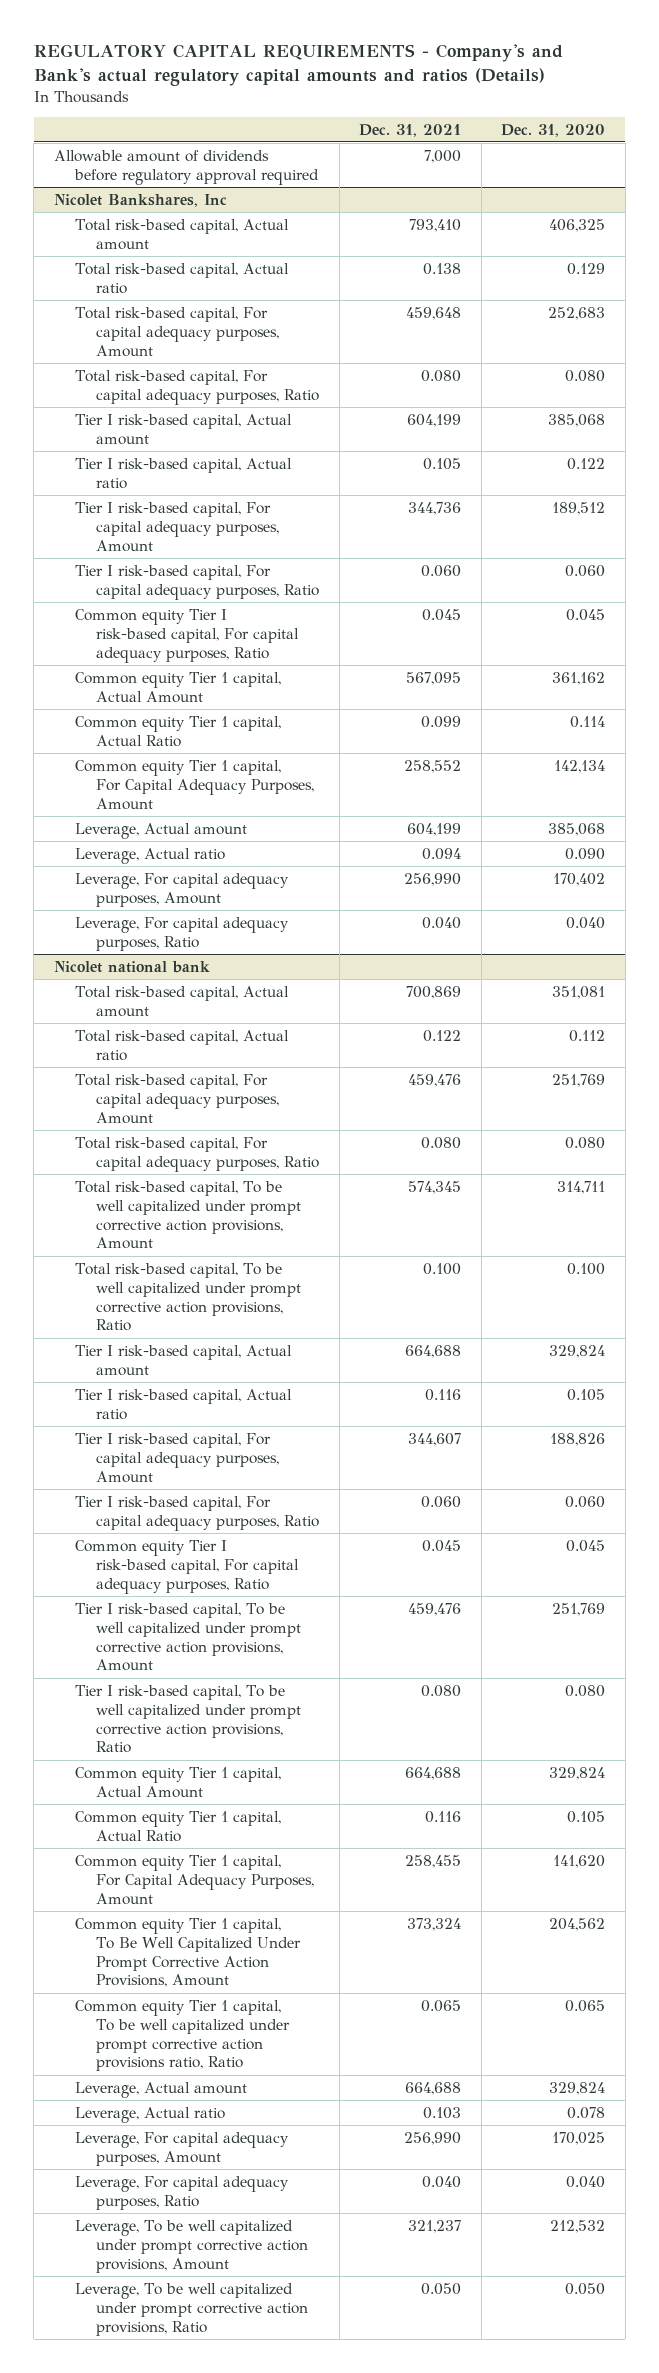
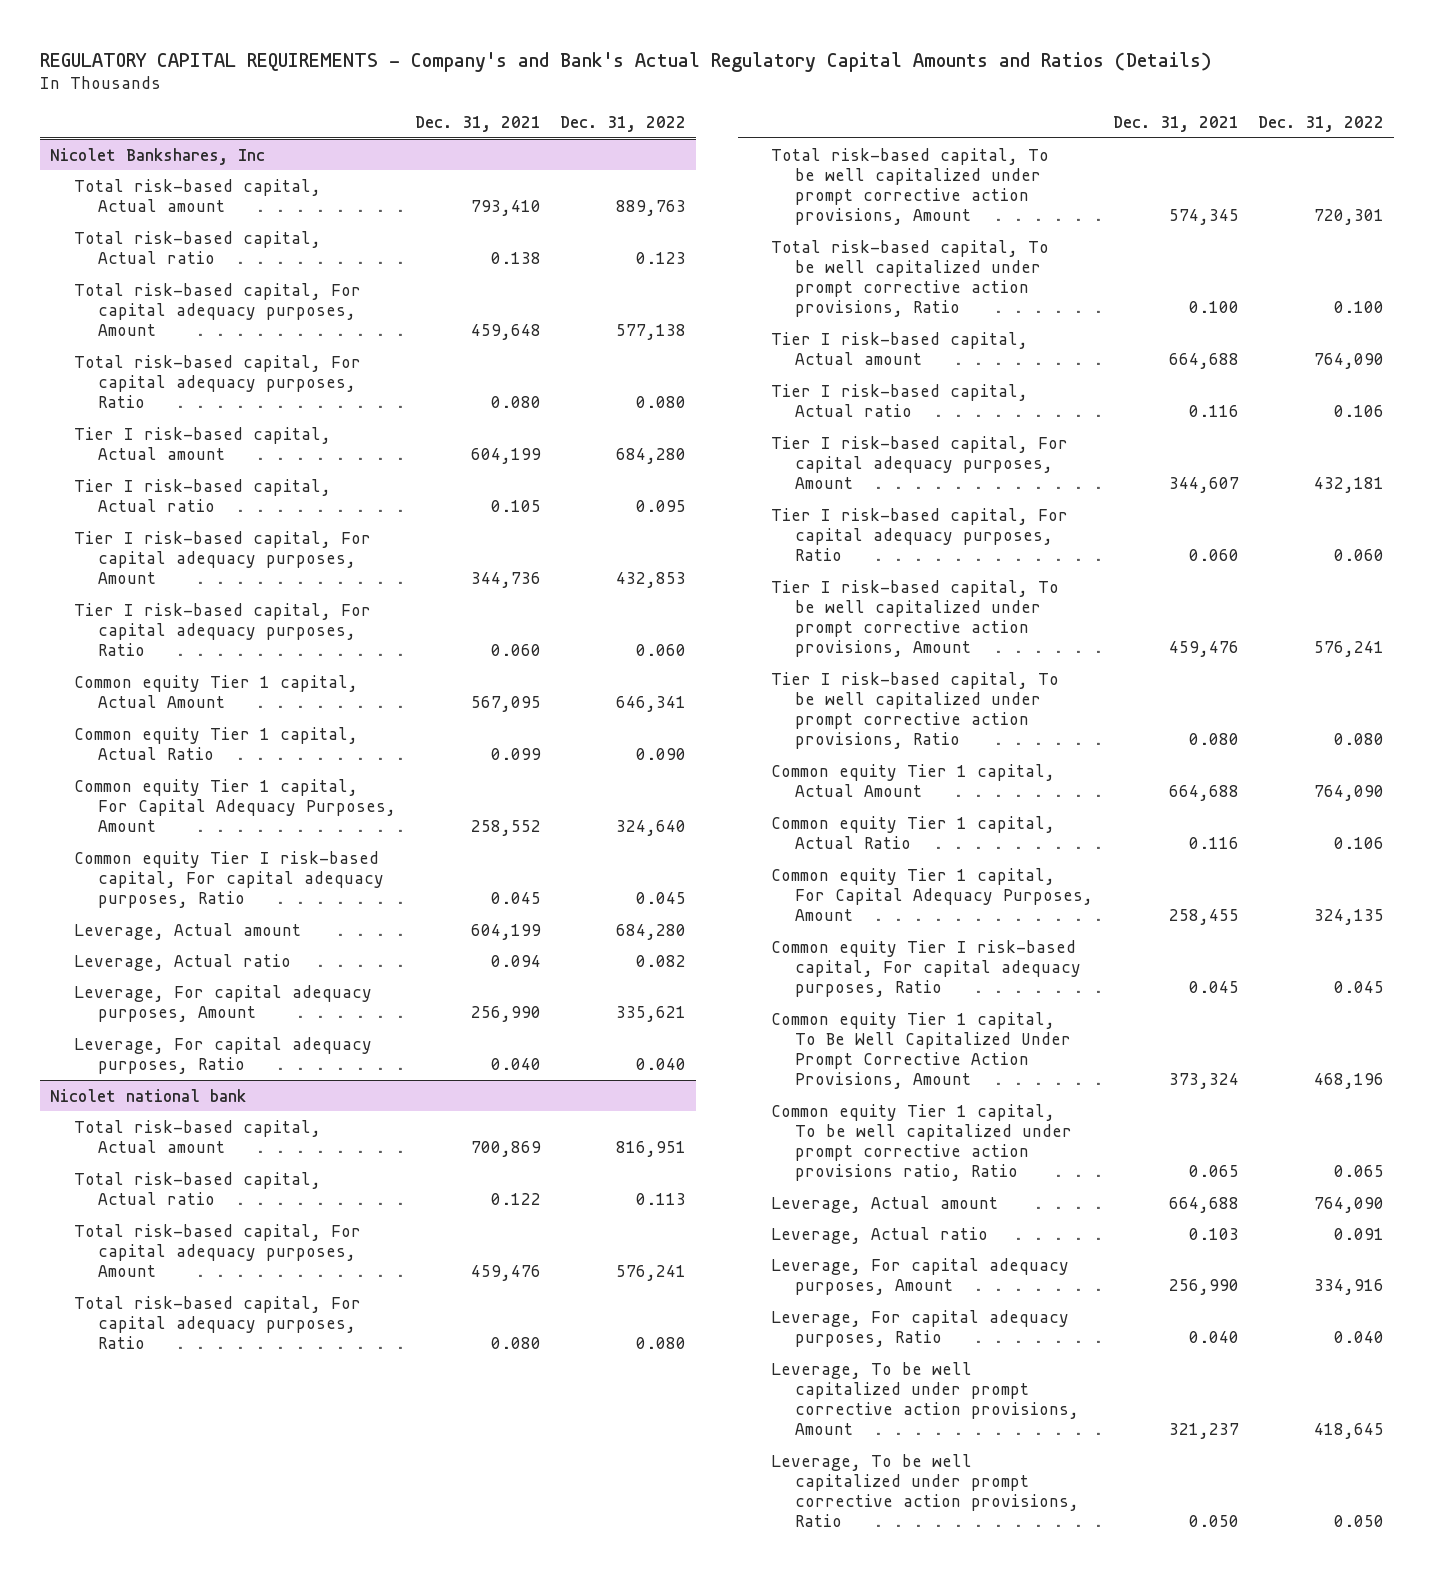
[33,44,563,87] REGULATORY CAPITAL REQUIREMENTS - Company's and Bank's actual regulatory capital amounts and ratios (Details) -> [40,51,1213,72] REGULATORY CAPITAL REQUIREMENTS - Company's and Bank's Actual Regulatory Capital Amounts and Ratios (Details)
[501,123,606,137] Dec. 31, 2020 -> none
none -> [560,115,687,132] Dec. 31, 2022
[53,149,319,185] Allowable amount of dividends before regulatory approval required -> none
[74,608,300,663] Common equity Tier I risk-based capital, For capital adequacy purposes, Ratio -> [73,850,384,909] Common equity Tier I risk-based capital, For capital adequacy purposes, Ratio
[74,1539,300,1594] Common equity Tier I risk-based capital, For capital adequacy purposes, Ratio -> [771,939,1082,998] Common equity Tier I risk-based capital, For capital adequacy purposes, Ratio

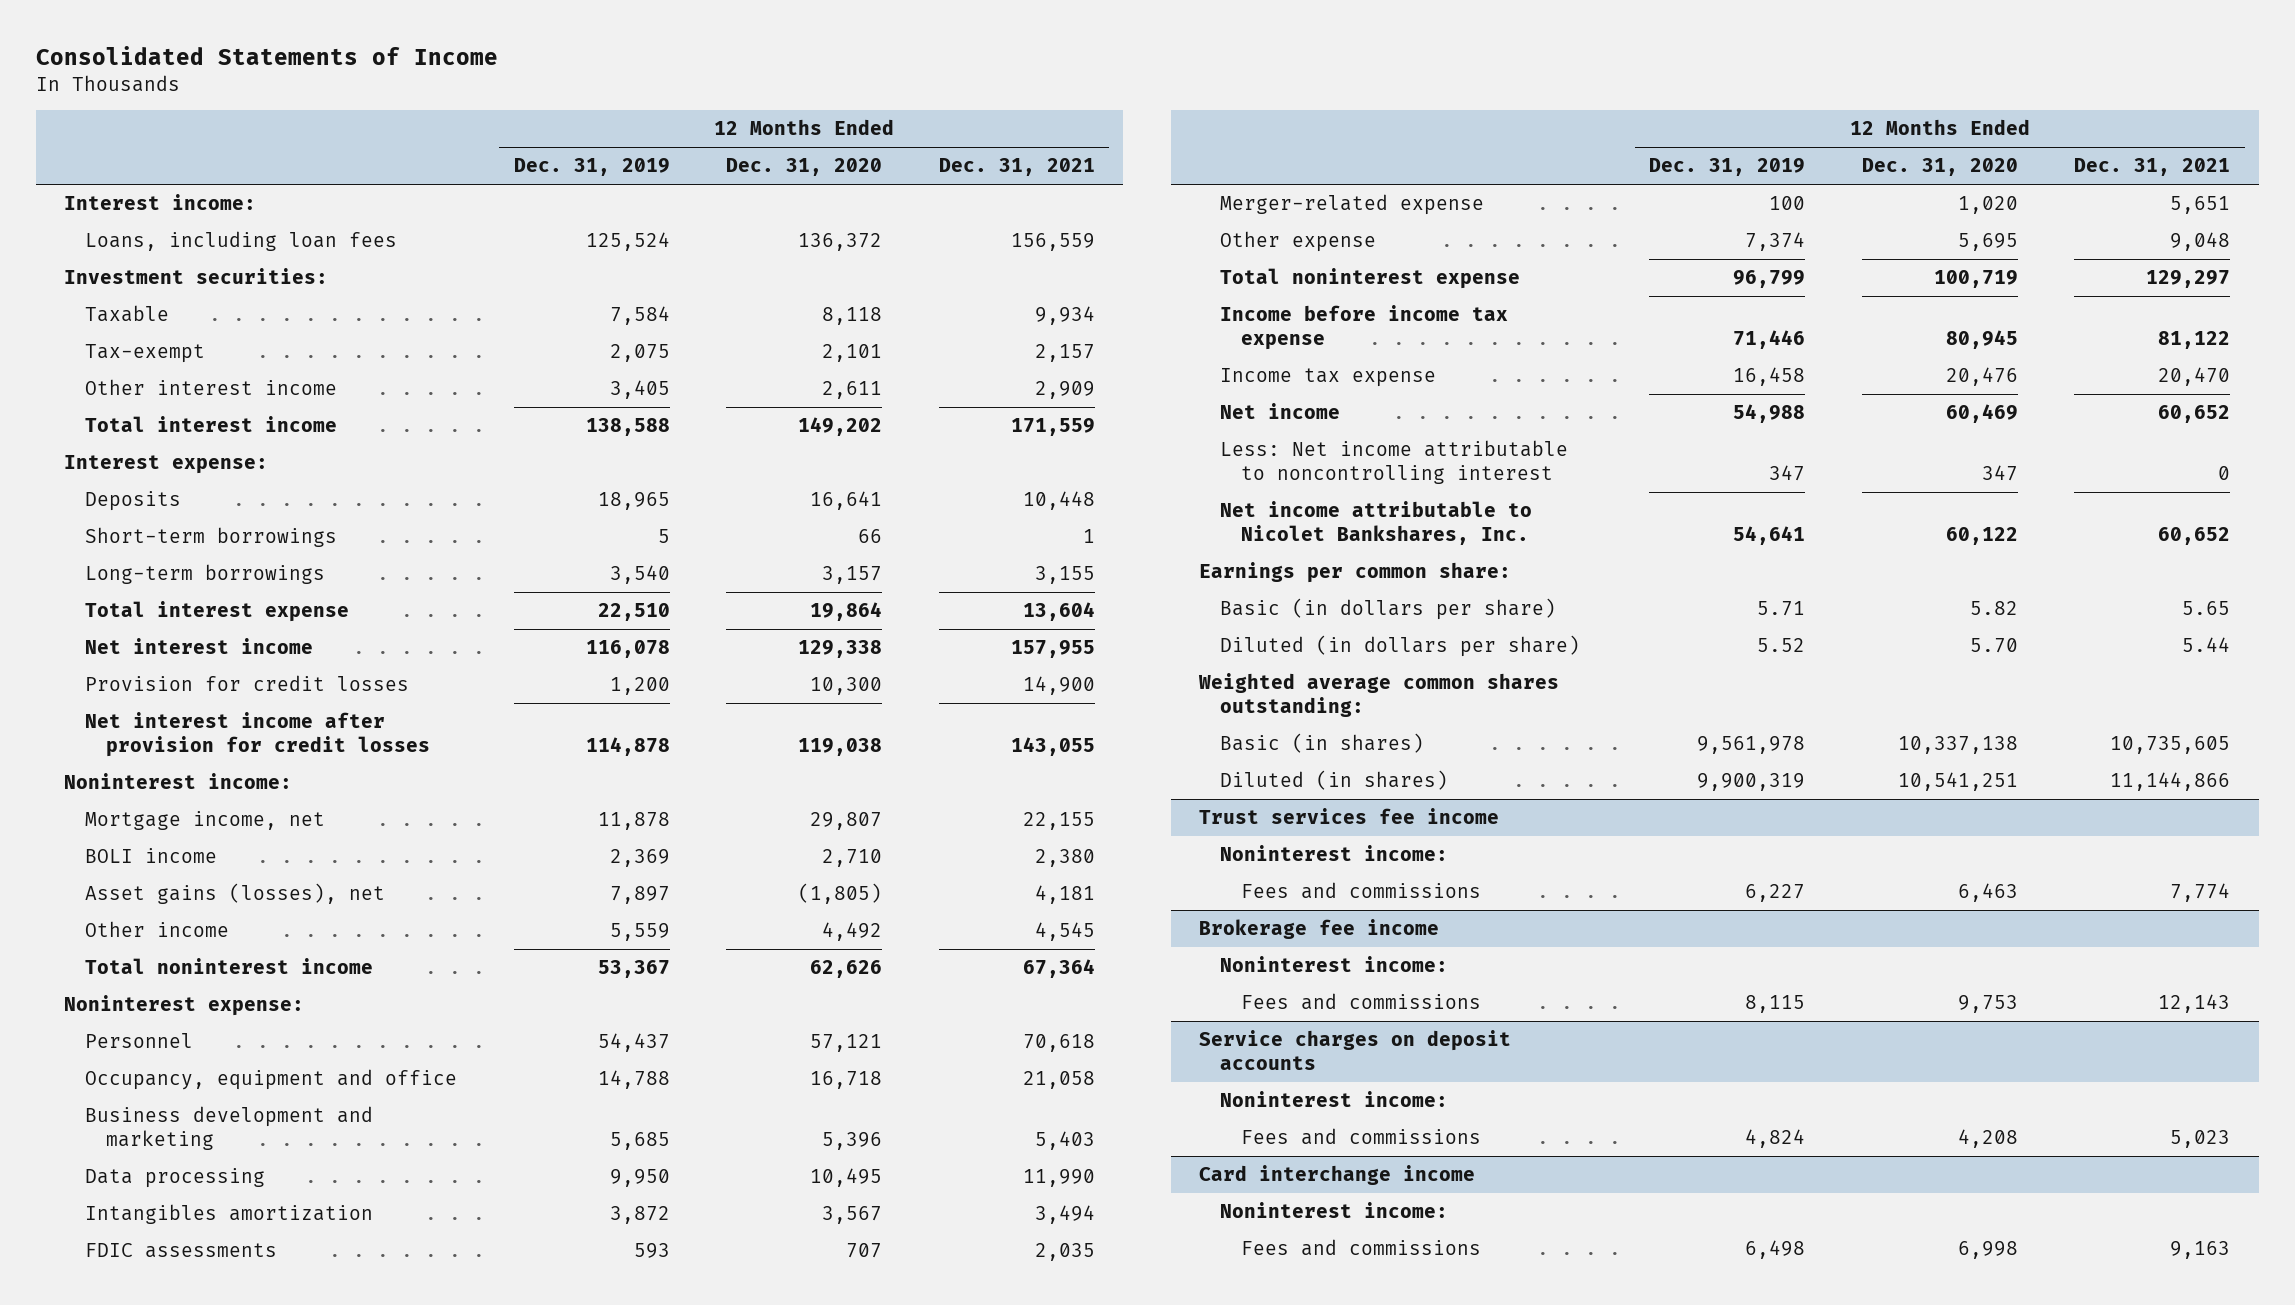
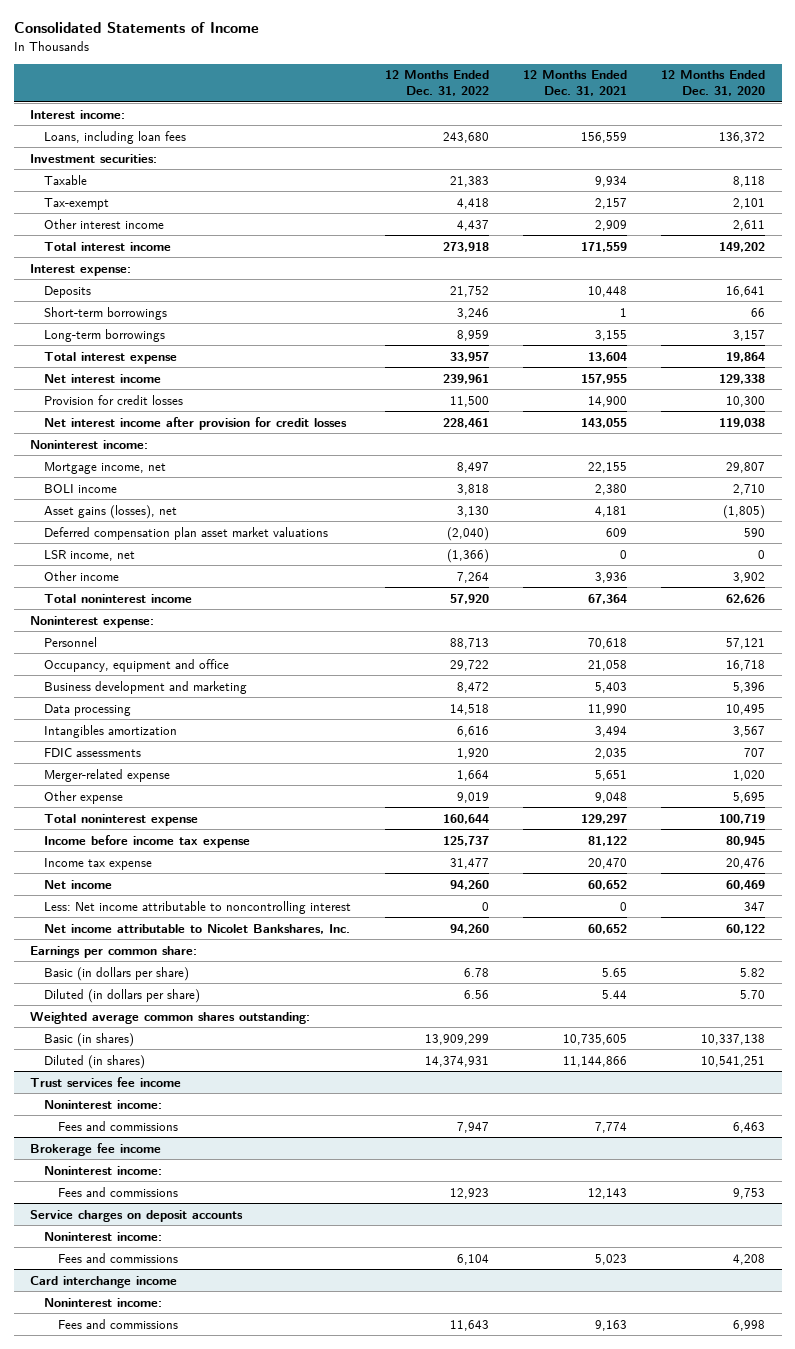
[513,158,670,177] Dec. 31, 2019 -> none
none -> [384,70,489,97] 12 Months Ended Dec. 31, 2022
none -> [44,526,329,540] Deferred compensation plan asset market valuations
none -> [44,549,136,561] LSR income, net
[822,922,883,942] 4,492 -> [732,571,765,583] 3,902
[1035,922,1096,942] 4,545 -> [594,571,627,583] 3,936

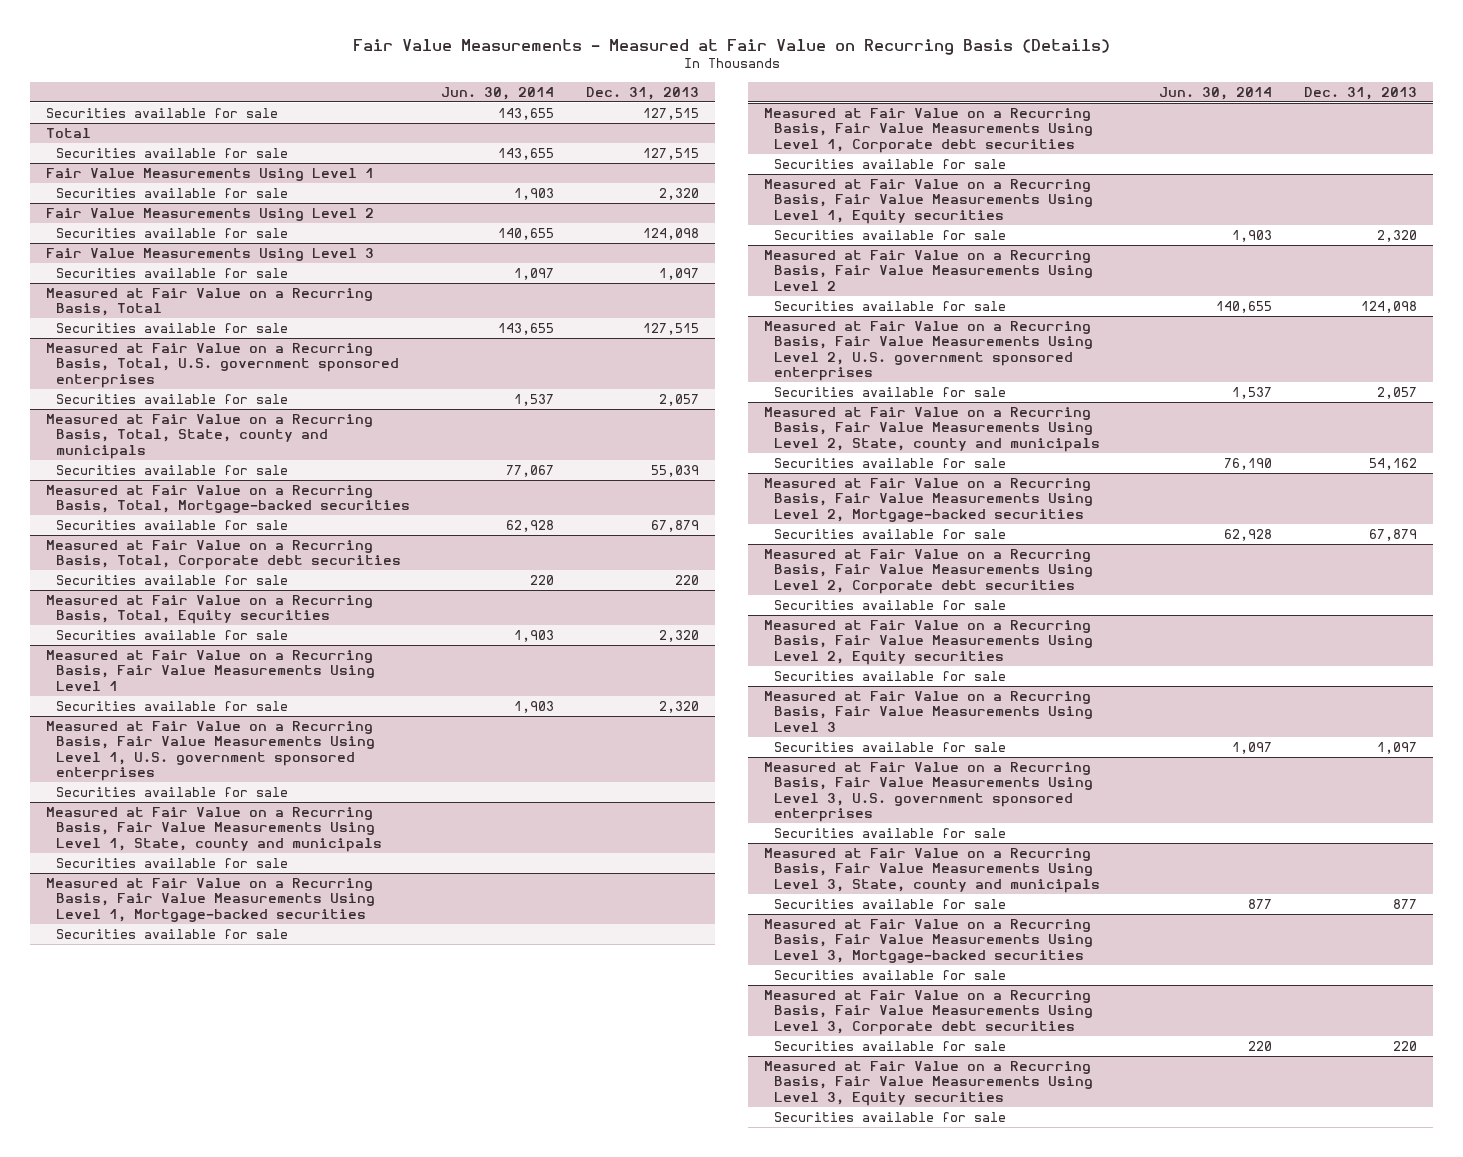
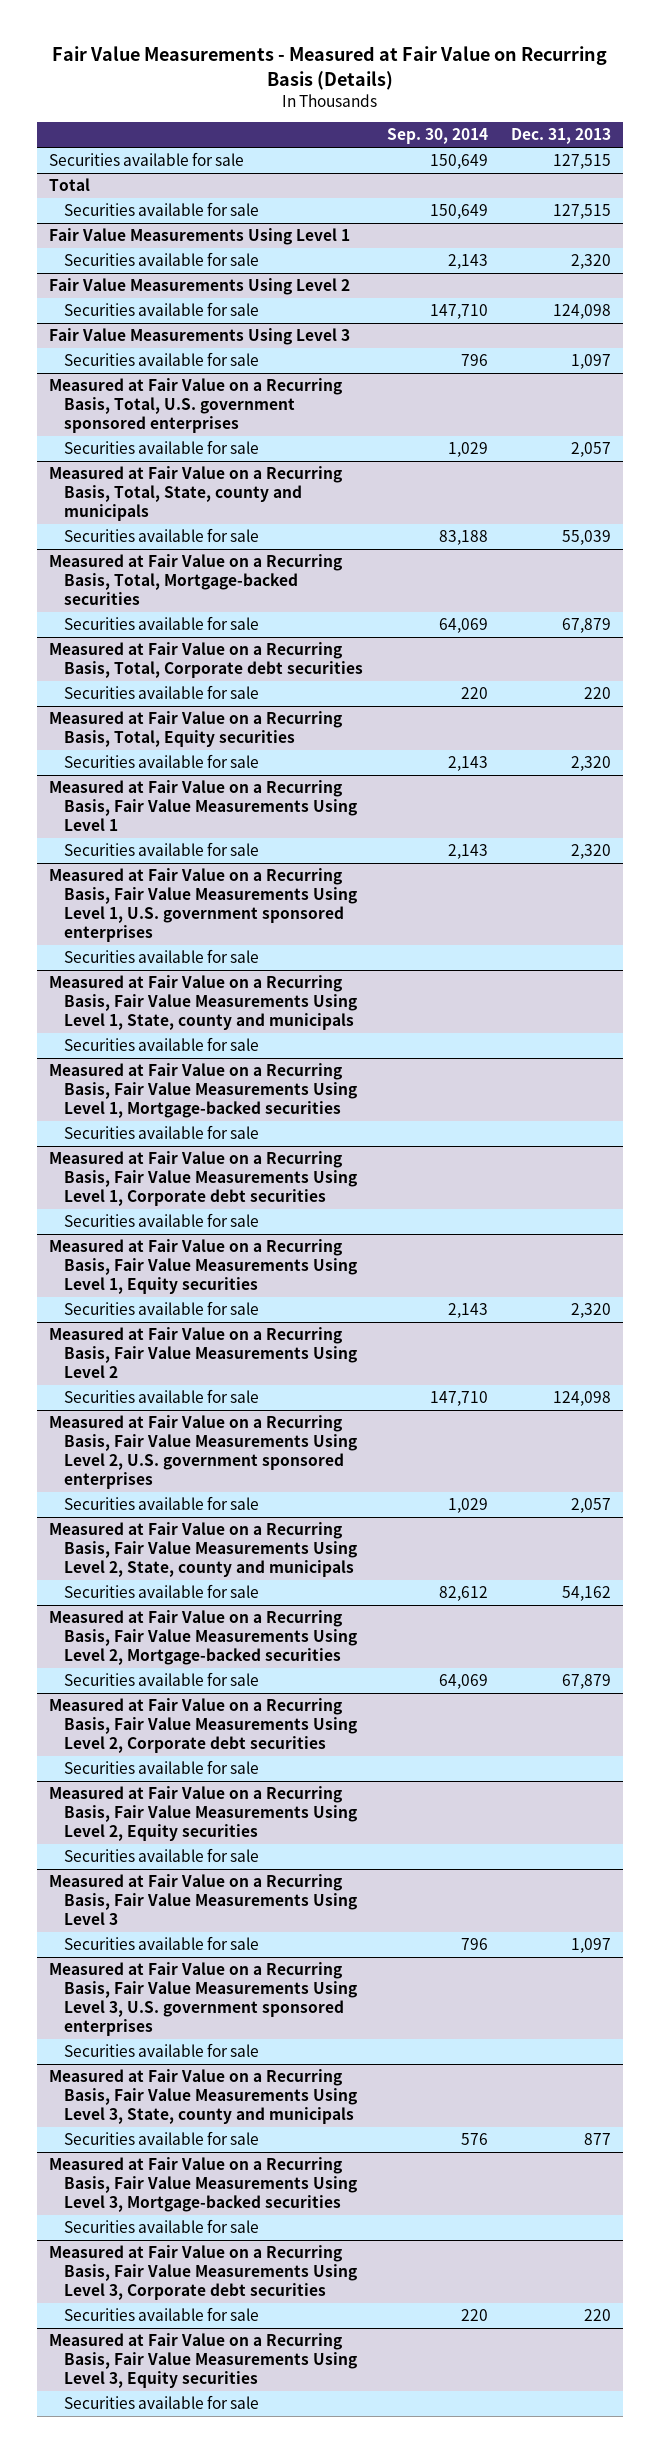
[441,86,555,100] Jun. 30, 2014 -> none
none -> [386,128,488,145] Sep. 30, 2014
[46,287,374,317] Measured at Fair Value on a Recurring Basis, Total -> none
[55,322,288,333] Securities available for sale -> none

